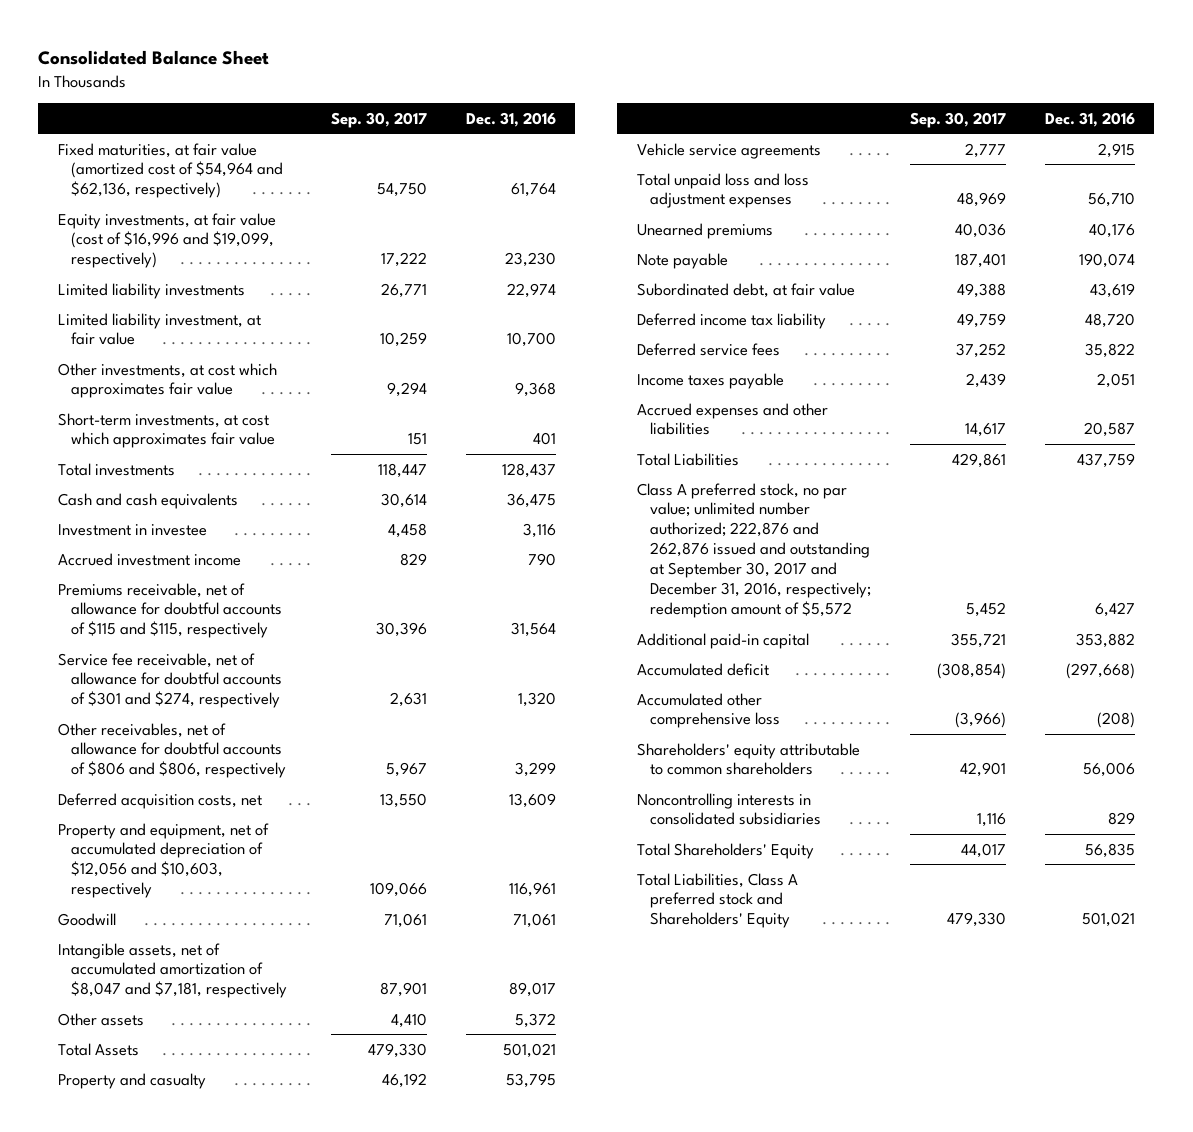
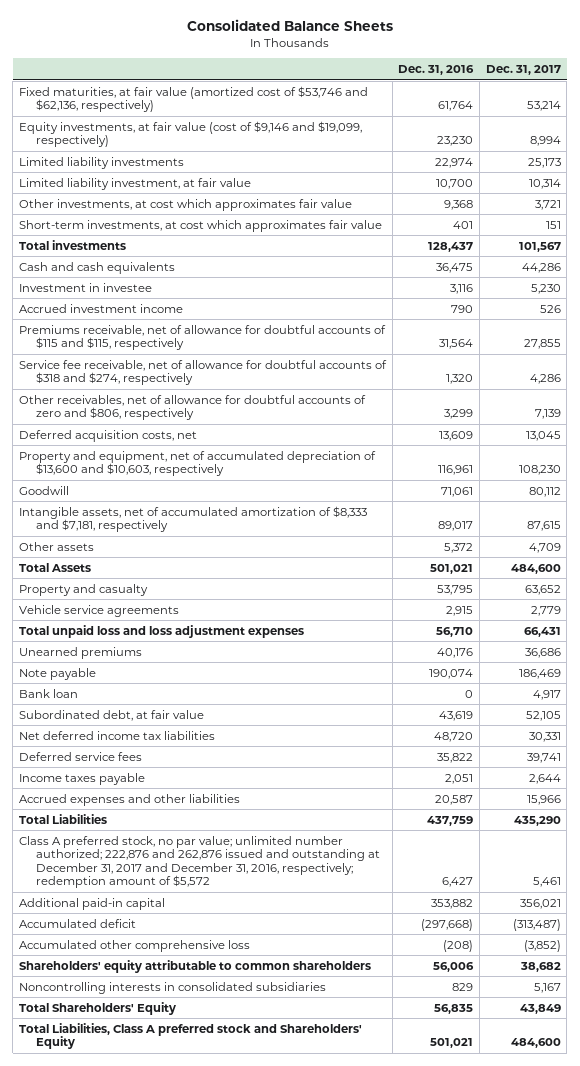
[38,50,270,66] Consolidated Balance Sheet -> [186,18,393,31] Consolidated Balance Sheets
[330,111,427,128] Sep. 30, 2017 -> none
none -> [485,65,561,76] Dec. 31, 2017
[57,142,283,199] Fixed maturities, at fair value (amortized cost of $54,964 and $62,136, respectively) -> [19,85,369,113] Fixed maturities, at fair value (amortized cost of $53,746 and $62,136, respectively)
[57,212,276,269] Equity investments, at fair value (cost of $16,996 and $19,099, respectively) -> [19,120,363,148] Equity investments, at fair value (cost of $9,146 and $19,099, respectively)
[57,652,282,709] Service fee receivable, net of allowance for doubtful accounts of $301 and $274, respectively -> [19,359,388,386] Service fee receivable, net of allowance for doubtful accounts of $318 and $274, respectively
[57,722,286,779] Other receivables, net of allowance for doubtful accounts of $806 and $806, respectively -> [19,394,367,421] Other receivables, net of allowance for doubtful accounts of zero and $806, respectively
[57,822,269,899] Property and equipment, net of accumulated depreciation of $12,056 and $10,603, respectively -> [19,450,377,477] Property and equipment, net of accumulated depreciation of $13,600 and $10,603, respectively
[57,942,287,999] Intangible assets, net of accumulated amortization of $8,047 and $7,181, respectively -> [19,505,368,533] Intangible assets, net of accumulated amortization of $8,333 and $7,181, respectively
none -> [19,688,79,698] Bank loan
[636,312,826,329] Deferred income tax liability -> [19,730,216,740] Net deferred income tax liabilities
[636,482,871,619] Class A preferred stock, no par value; unlimited number authorized; 222,876 and 262,876 issued and outstanding at September 30, 2017 and December 31, 2016, respectively; redemption amount of $5,572 -> [19,835,381,889] Class A preferred stock, no par value; unlimited number authorized; 222,876 and 262,876 issued and outstanding at December 31, 2017 and December 31, 2016, respectively; redemption amount of $5,572

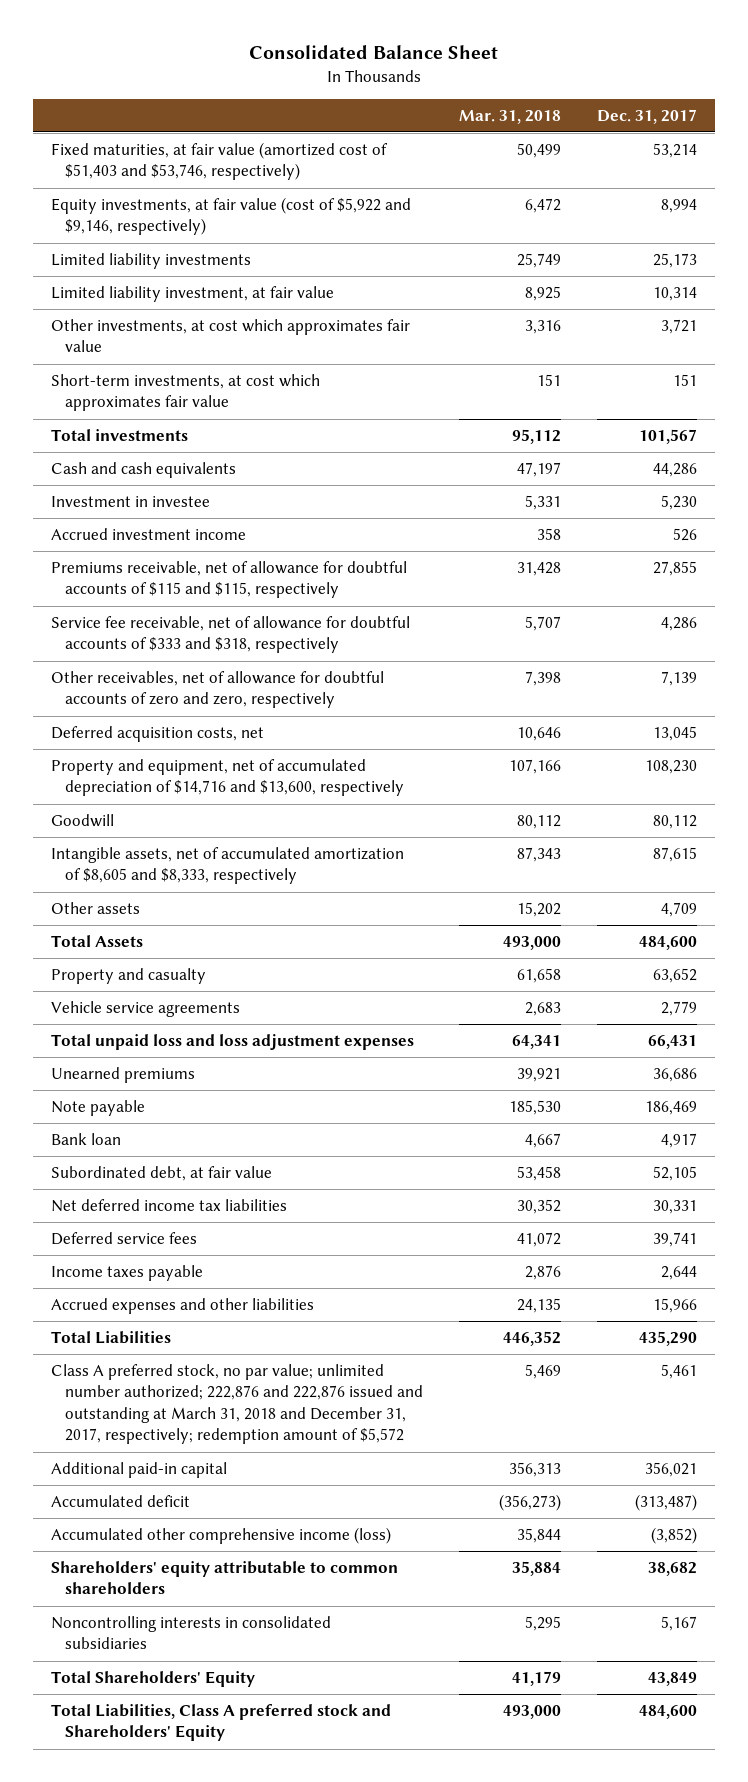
[186,18,393,31] Consolidated Balance Sheets -> [249,45,499,60] Consolidated Balance Sheet
[398,65,475,76] Dec. 31, 2016 -> none
none -> [459,109,562,124] Mar. 31, 2018
[19,85,369,113] Fixed maturities, at fair value (amortized cost of $53,746 and $62,136, respectively) -> [51,141,389,181] Fixed maturities, at fair value (amortized cost of $51,403 and $53,746, respectively)
[19,120,363,148] Equity investments, at fair value (cost of $9,146 and $19,099, respectively) -> [51,196,412,236] Equity investments, at fair value (cost of $5,922 and $9,146, respectively)
[19,359,388,386] Service fee receivable, net of allowance for doubtful accounts of $318 and $274, respectively -> [51,615,411,654] Service fee receivable, net of allowance for doubtful accounts of $333 and $318, respectively
[19,394,367,421] Other receivables, net of allowance for doubtful accounts of zero and $806, respectively -> [51,670,385,709] Other receivables, net of allowance for doubtful accounts of zero and zero, respectively
[19,450,377,477] Property and equipment, net of accumulated depreciation of $13,600 and $10,603, respectively -> [51,758,404,797] Property and equipment, net of accumulated depreciation of $14,716 and $13,600, respectively
[19,505,368,533] Intangible assets, net of accumulated amortization of $8,333 and $7,181, respectively -> [51,846,405,885] Intangible assets, net of accumulated amortization of $8,605 and $8,333, respectively
[19,835,381,889] Class A preferred stock, no par value; unlimited number authorized; 222,876 and 262,876 issued and outstanding at December 31, 2017 and December 31, 2016, respectively; redemption amount of $5,572 -> [51,1363,423,1445] Class A preferred stock, no par value; unlimited number authorized; 222,876 and 222,876 issued and outstanding at March 31, 2018 and December 31, 2017, respectively; redemption amount of $5,572
[19,939,251,952] Accumulated other comprehensive loss -> [51,1526,392,1544] Accumulated other comprehensive income (loss)

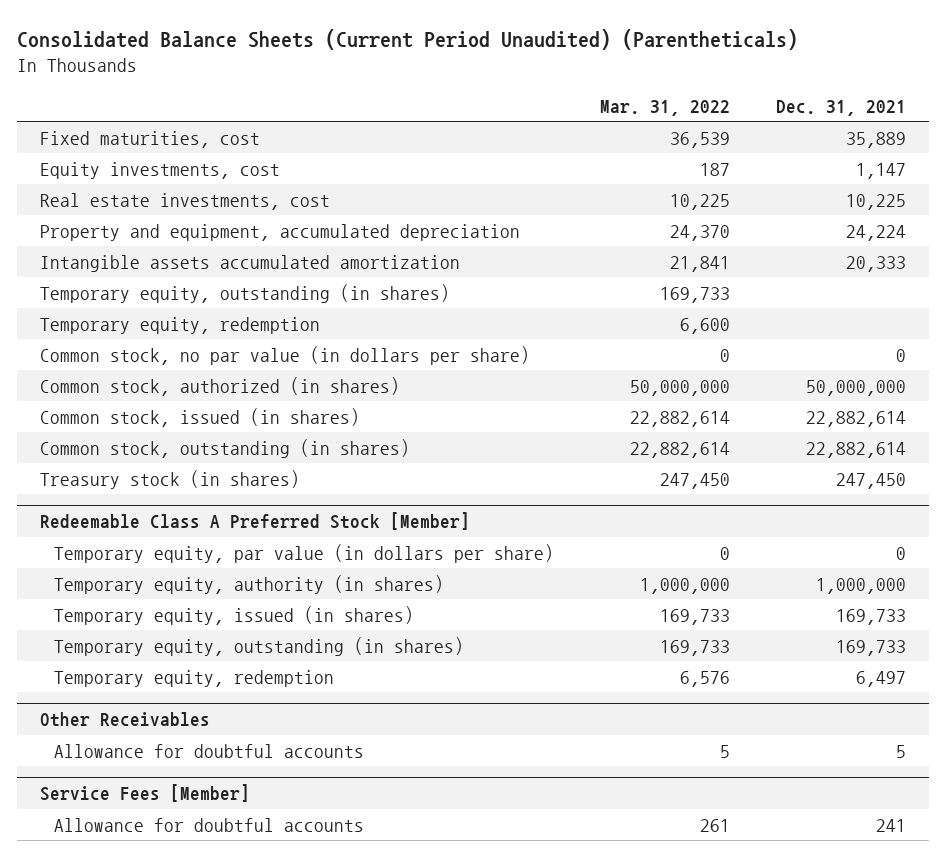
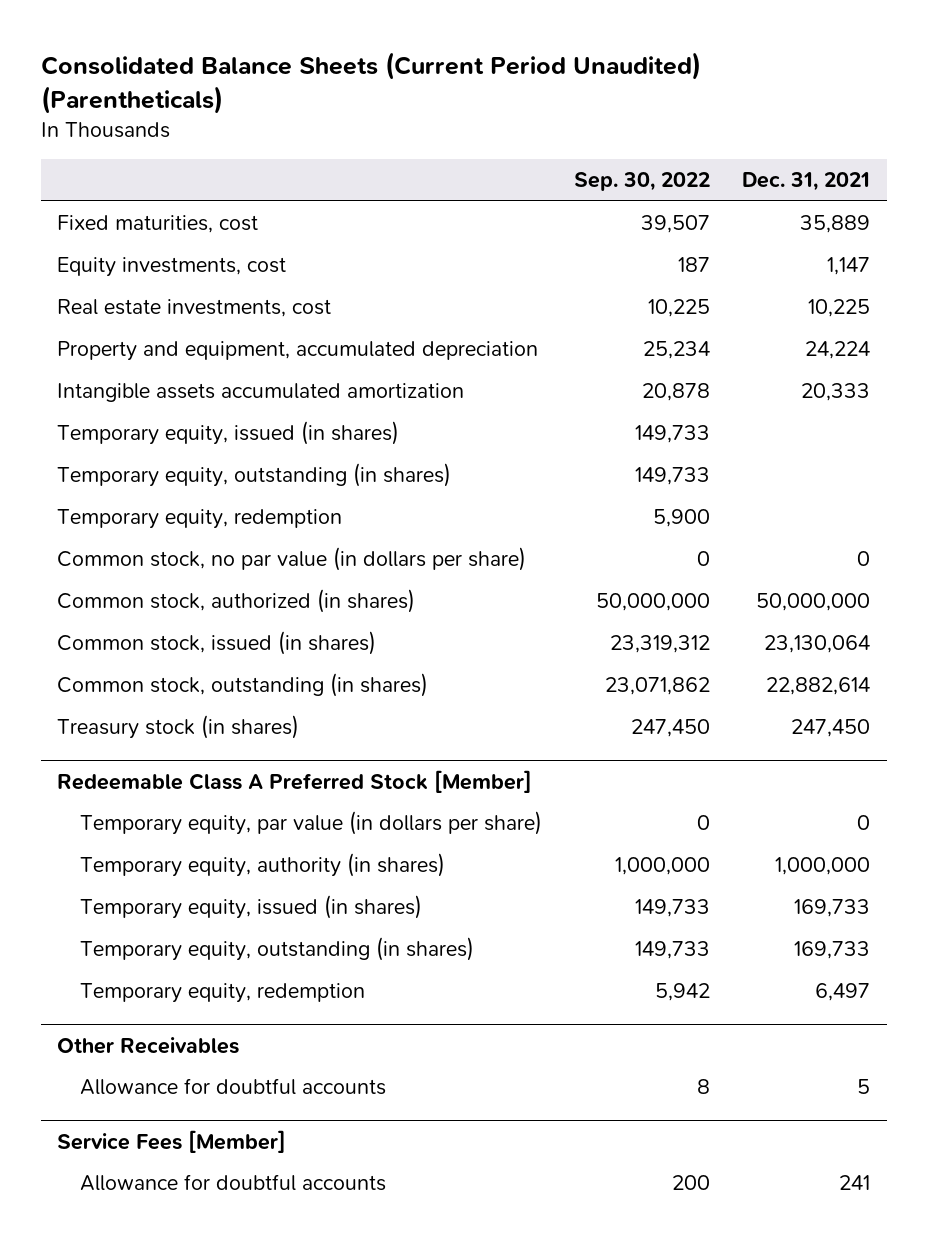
[600,99,731,116] Mar. 31, 2022 -> none
none -> [574,172,711,192] Sep. 30, 2022
none -> [56,421,399,446] Temporary equity, issued (in shares)
[806,410,907,427] 22,882,614 -> [764,635,871,654] 23,130,064

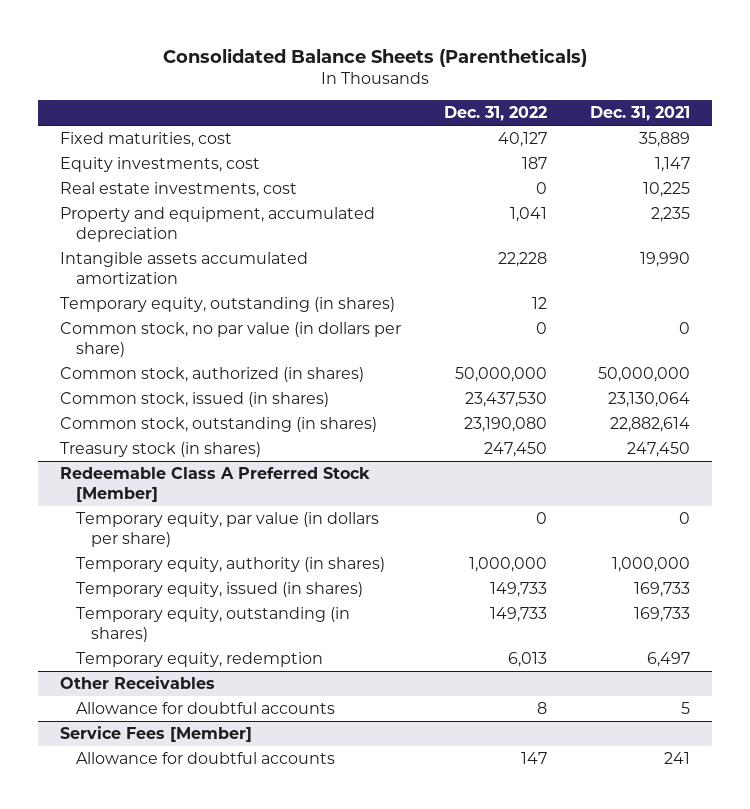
[40,52,701,115] Consolidated Balance Sheets (Current Period Unaudited) (Parentheticals) -> [163,47,588,67] Consolidated Balance Sheets (Parentheticals)
[574,172,711,192] Sep. 30, 2022 -> none
none -> [444,106,548,122] Dec. 31, 2022
[56,421,399,446] Temporary equity, issued (in shares) -> none
[805,341,871,360] 24,224 -> [651,207,691,223] 2,235
[801,383,871,402] 20,333 -> [640,252,691,268] 19,990
[56,509,342,530] Temporary equity, redemption -> none

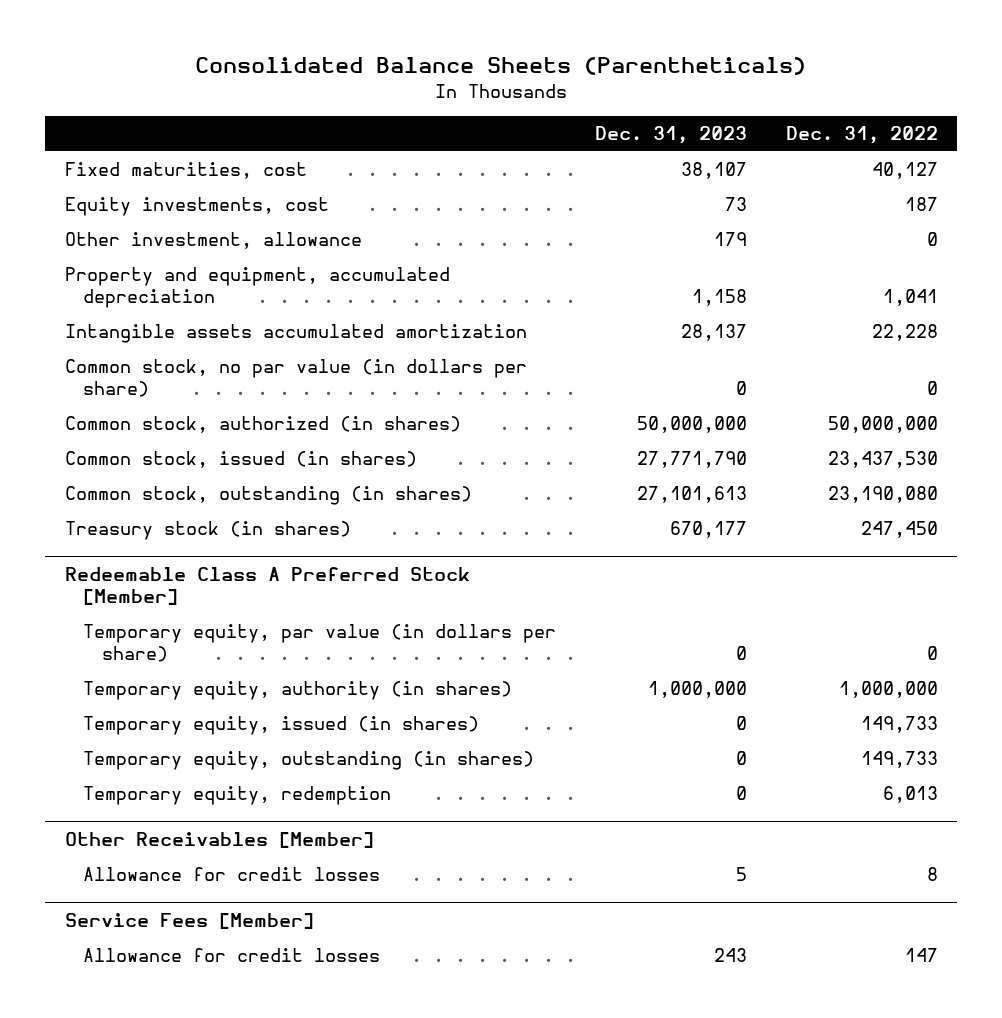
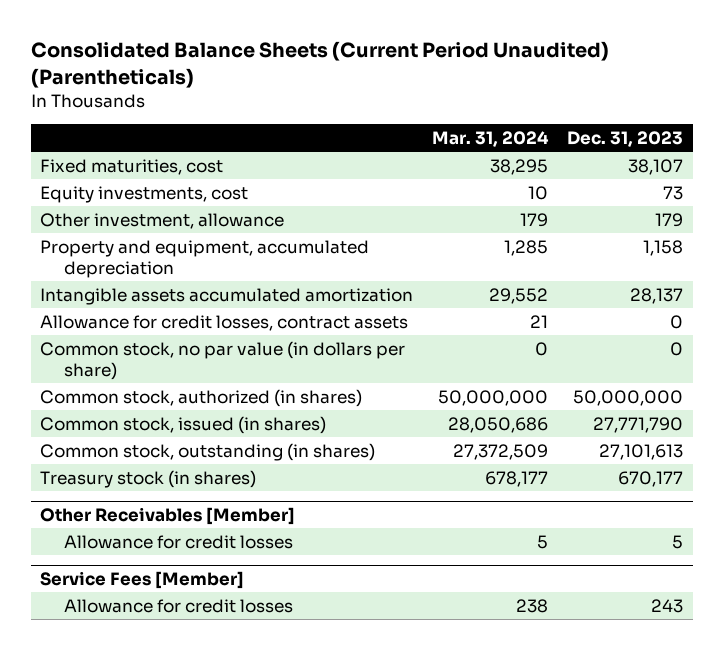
[195,57,807,76] Consolidated Balance Sheets (Parentheticals) -> [30,41,609,89] Consolidated Balance Sheets (Current Period Unaudited) (Parentheticals)
[785,126,938,145] Dec. 31, 2022 -> none
none -> [432,130,550,147] Mar. 31, 2024
none -> [40,314,409,331] Allowance for credit losses, contract assets
[64,567,470,606] Redeemable Class A Preferred Stock [Member] -> none
[83,624,557,663] Temporary equity, par value (in dollars per share) -> none
[83,681,513,701] Temporary equity, authority (in shares) -> none
[83,716,480,736] Temporary equity, issued (in shares) -> none
[83,751,535,771] Temporary equity, outstanding (in shares) -> none
[83,786,392,806] Temporary equity, redemption -> none

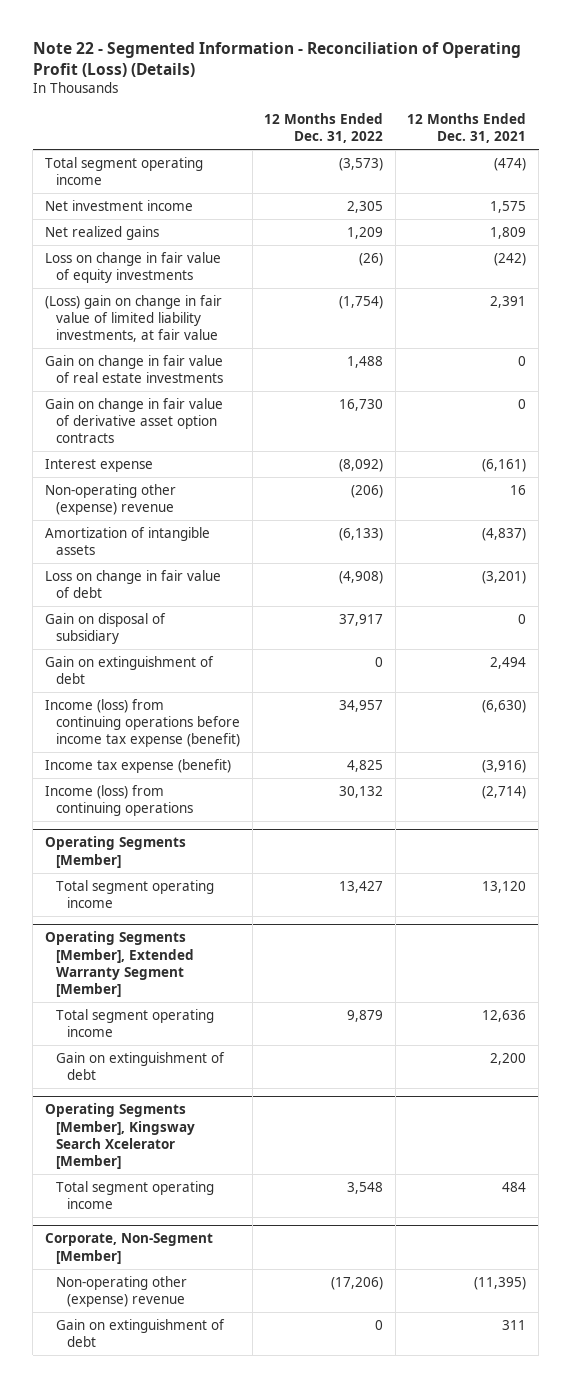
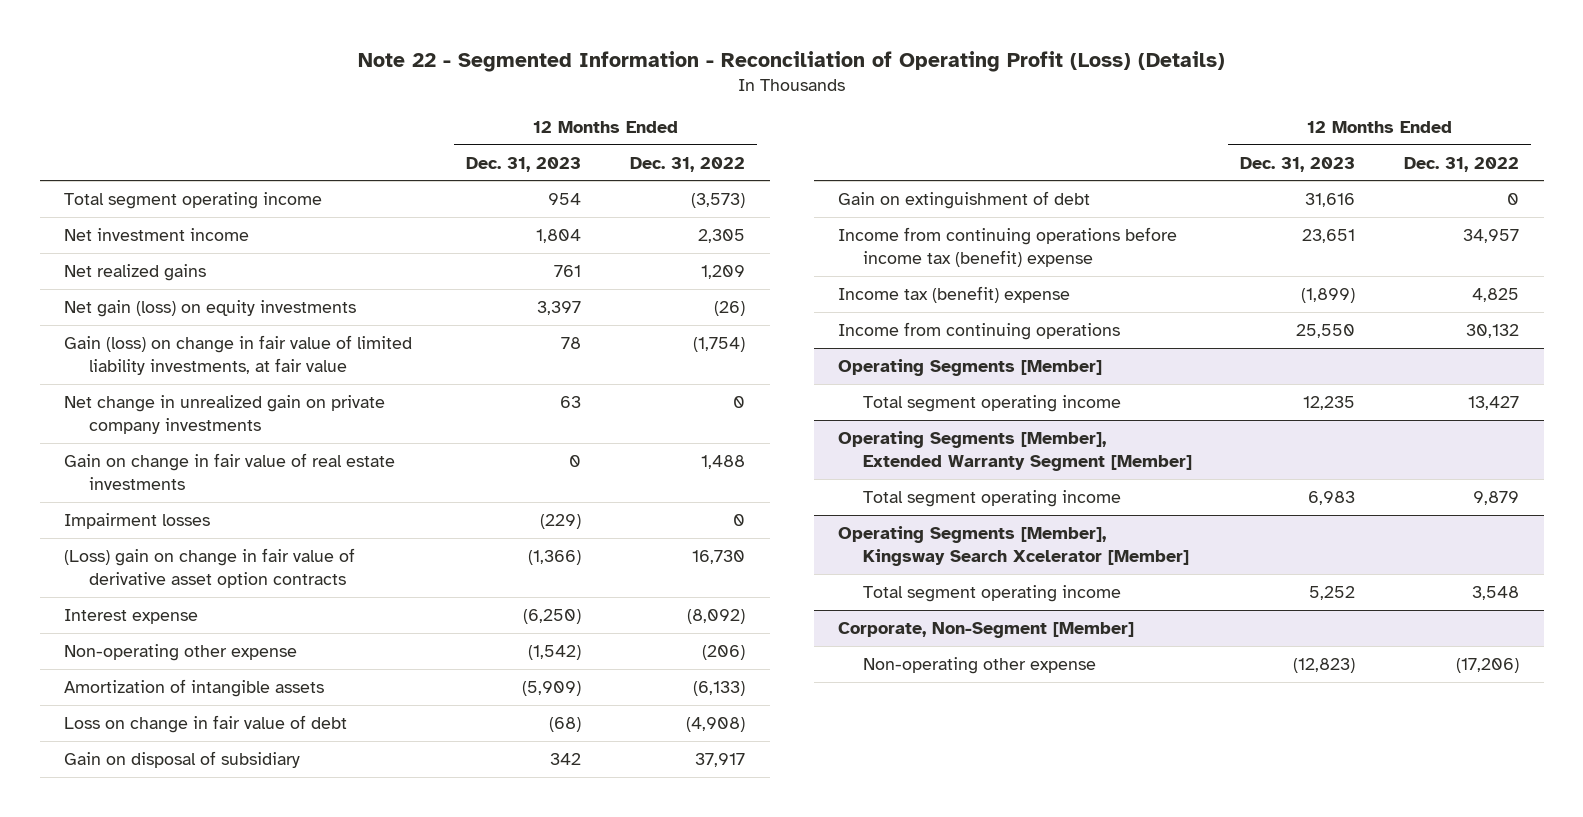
[407,113,527,144] 12 Months Ended Dec. 31, 2021 -> none
none -> [466,156,582,172] Dec. 31, 2023
[44,251,221,283] Loss on change in fair value of equity investments -> [64,299,357,317] Net gain (loss) on equity investments
[44,294,222,343] (Loss) gain on change in fair value of limited liability investments, at fair value -> [64,334,413,375] Gain (loss) on change in fair value of limited liability investments, at fair value
none -> [64,394,386,434] Net change in unrealized gain on private company investments
none -> [64,512,211,529] Impairment losses
[44,397,223,444] Gain on change in fair value of derivative asset option contracts -> [64,547,356,588] (Loss) gain on change in fair value of derivative asset option contracts
[44,483,176,515] Non-operating other (expense) revenue -> [64,643,298,661] Non-operating other expense
[44,698,240,748] Income (loss) from continuing operations before income tax expense (benefit) -> [838,226,1178,267] Income from continuing operations before income tax (benefit) expense
[44,758,231,773] Income tax expense (benefit) -> [838,285,1071,303] Income tax (benefit) expense
[44,784,193,816] Income (loss) from continuing operations -> [838,321,1121,340] Income from continuing operations
[55,1051,225,1080] Gain on extinguishment of debt -> none
[55,1318,225,1347] Gain on extinguishment of debt -> none
[55,1275,187,1307] Non-operating other (expense) revenue -> [862,656,1096,674] Non-operating other expense

